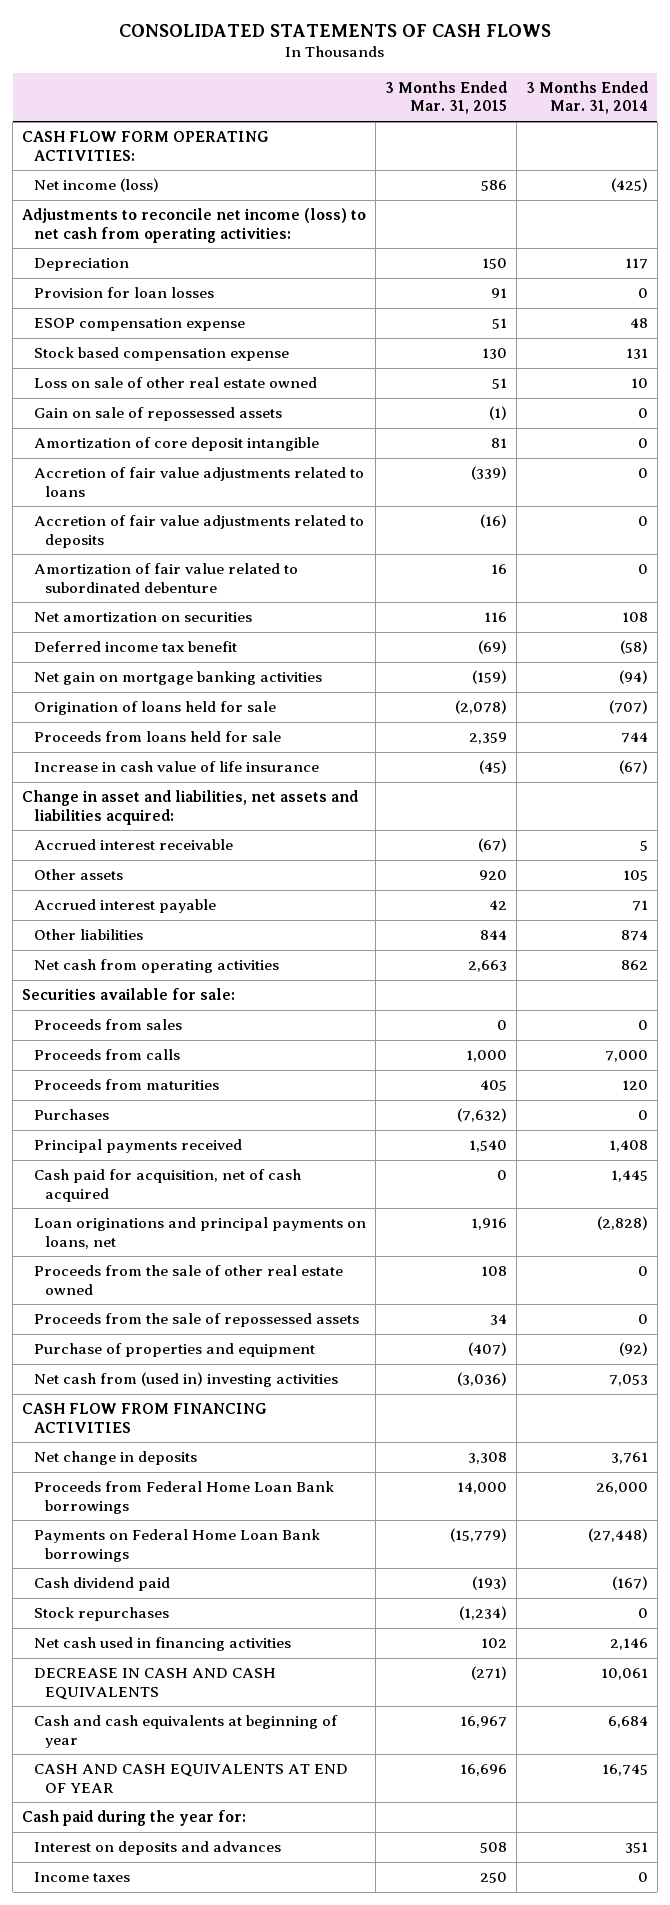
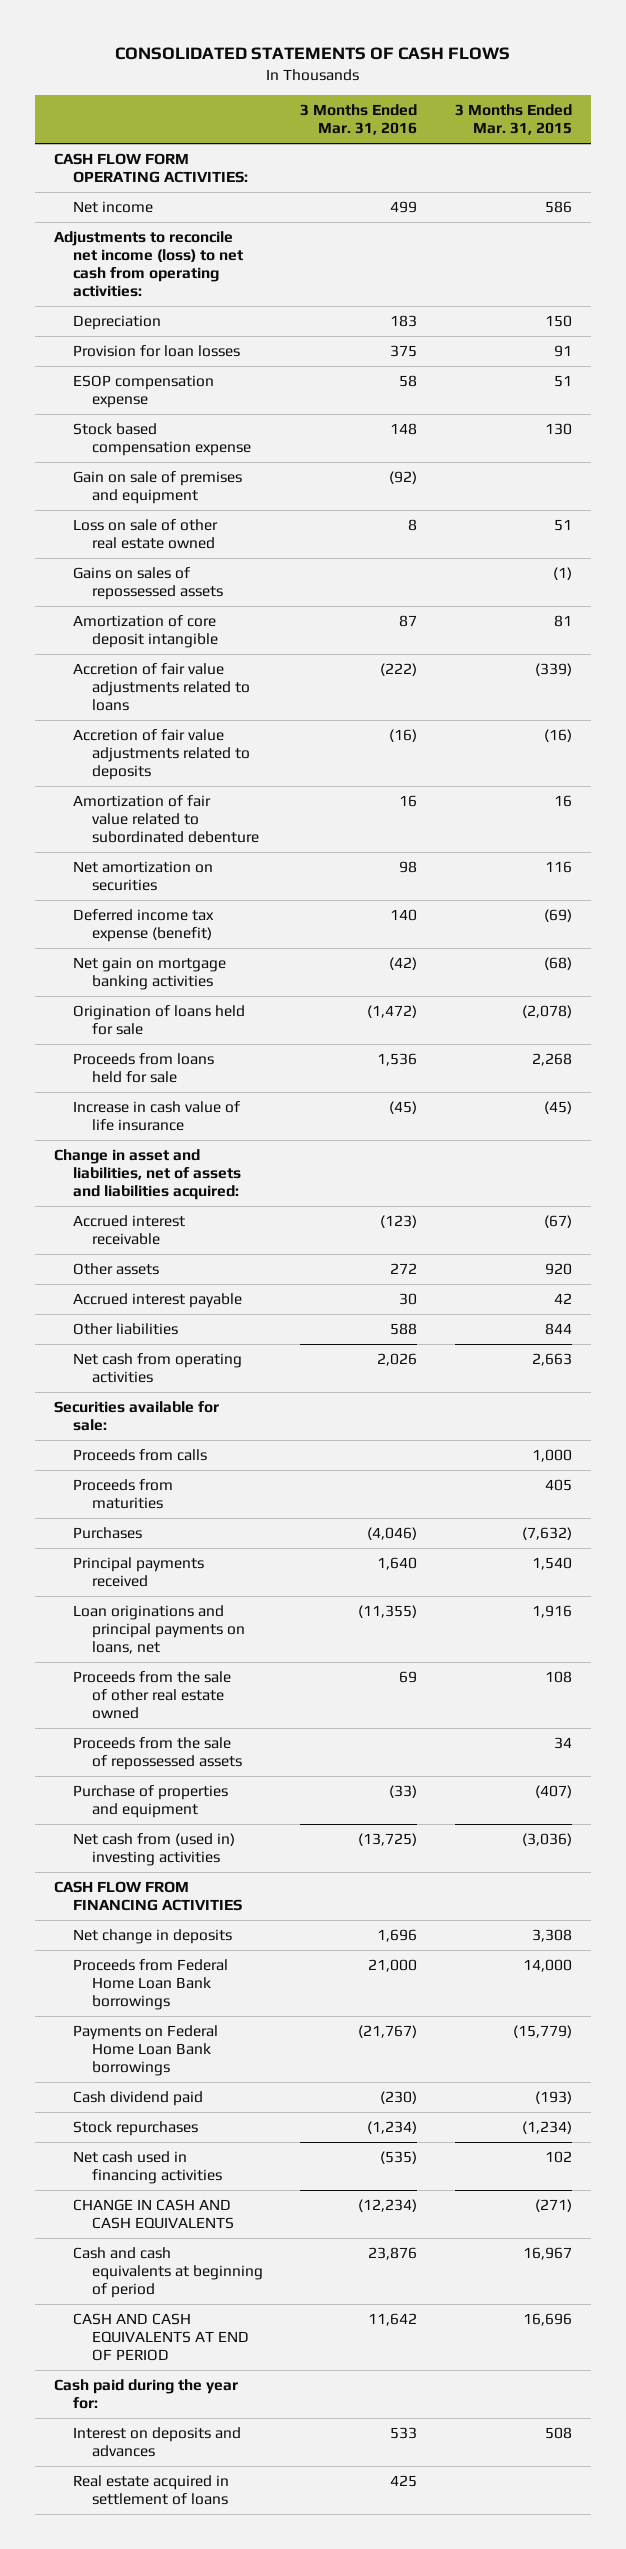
[525,81,648,115] 3 Months Ended Mar. 31, 2014 -> none
none -> [300,104,418,136] 3 Months Ended Mar. 31, 2016
[33,178,159,193] Net income (loss) -> [72,200,153,213] Net income
none -> [72,470,242,504] Gain on sale of premises and equipment
[33,407,282,422] Gain on sale of repossessed assets -> [72,566,223,600] Gains on sales of repossessed assets
[33,641,237,653] Deferred income tax benefit -> [72,908,214,942] Deferred income tax expense (benefit)
[471,670,507,685] (159) -> [543,956,572,970] (68)
[468,732,507,745] 2,359 -> [531,1052,572,1066] 2,268
[22,790,359,825] Change in asset and liabilities, net assets and liabilities acquired: -> [54,1148,241,1200] Change in asset and liabilities, net of assets and liabilities acquired:
[33,1019,182,1031] Proceeds from sales -> none
[33,1169,301,1202] Cash paid for acquisition, net of cash acquired -> none
[33,1668,276,1700] DECREASE IN CASH AND CASH EQUIVALENTS -> [72,2198,234,2229] CHANGE IN CASH AND CASH EQUIVALENTS
[33,1715,338,1748] Cash and cash equivalents at beginning of year -> [72,2246,263,2298] Cash and cash equivalents at beginning of period
[33,1764,348,1793] CASH AND CASH EQUIVALENTS AT END OF YEAR -> [72,2312,249,2361] CASH AND CASH EQUIVALENTS AT END OF PERIOD
[33,1872,130,1883] Income taxes -> none
none -> [72,2474,229,2505] Real estate acquired in settlement of loans

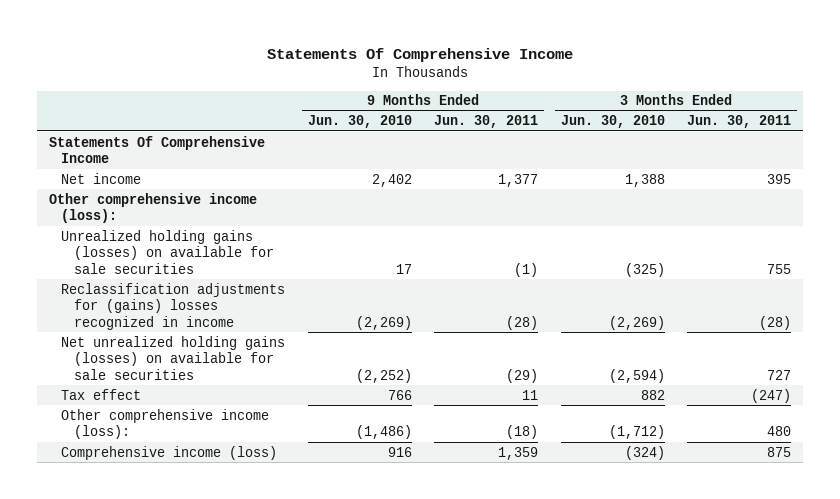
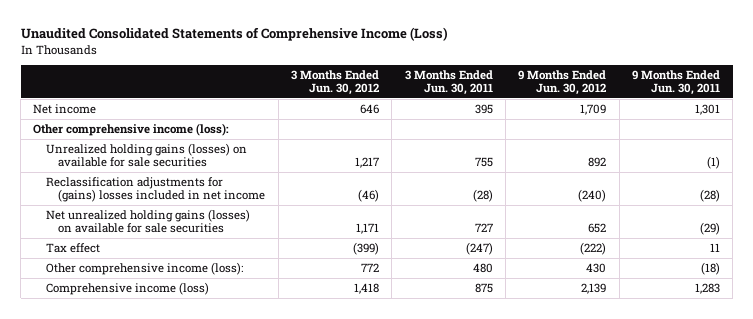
[266,47,573,62] Statements Of Comprehensive Income -> [20,27,448,42] Unaudited Consolidated Statements of Comprehensive Income (Loss)
[307,115,412,129] Jun. 30, 2010 -> none
[560,115,665,129] Jun. 30, 2010 -> none
none -> [290,69,379,95] 3 Months Ended Jun. 30, 2012
none -> [518,69,607,95] 9 Months Ended Jun. 30, 2012
[48,135,265,164] Statements Of Comprehensive Income -> none
[498,173,539,187] 1,377 -> [694,103,720,115] 1,301
[61,282,286,330] Reclassification adjustments for (gains) losses recognized in income -> [45,176,266,203] Reclassification adjustments for (gains) losses included in net income
[498,446,539,460] 1,359 -> [694,282,720,294] 1,283

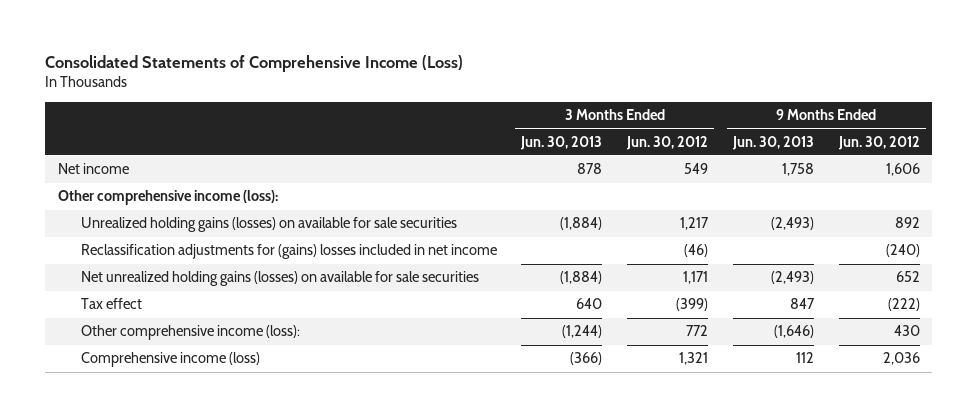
[20,27,448,42] Unaudited Consolidated Statements of Comprehensive Income (Loss) -> [45,54,464,72] Consolidated Statements of Comprehensive Income (Loss)
[404,69,493,95] 3 Months Ended Jun. 30, 2011 -> none
[631,69,720,95] 9 Months Ended Jun. 30, 2011 -> none
none -> [520,135,603,150] Jun. 30, 2013
none -> [731,135,814,150] Jun. 30, 2013
[359,103,379,114] 646 -> [684,163,709,175] 549
[580,103,607,115] 1,709 -> [885,163,920,177] 1,606
[353,282,379,294] 1,418 -> [679,352,709,366] 1,321
[581,282,607,294] 2,139 -> [882,352,920,366] 2,036

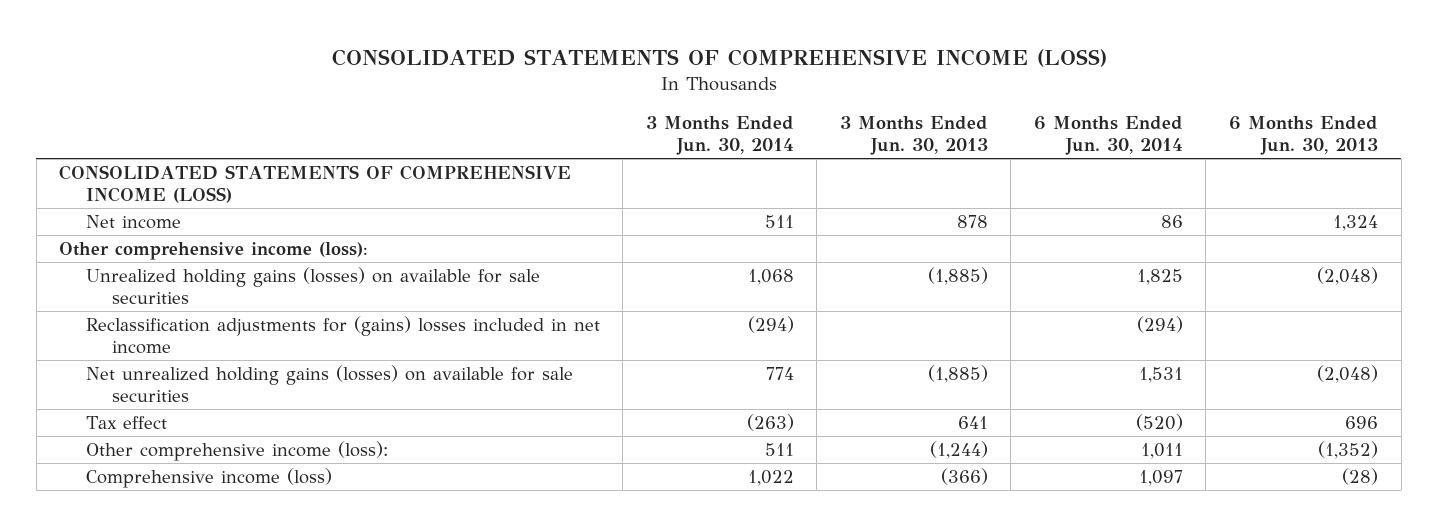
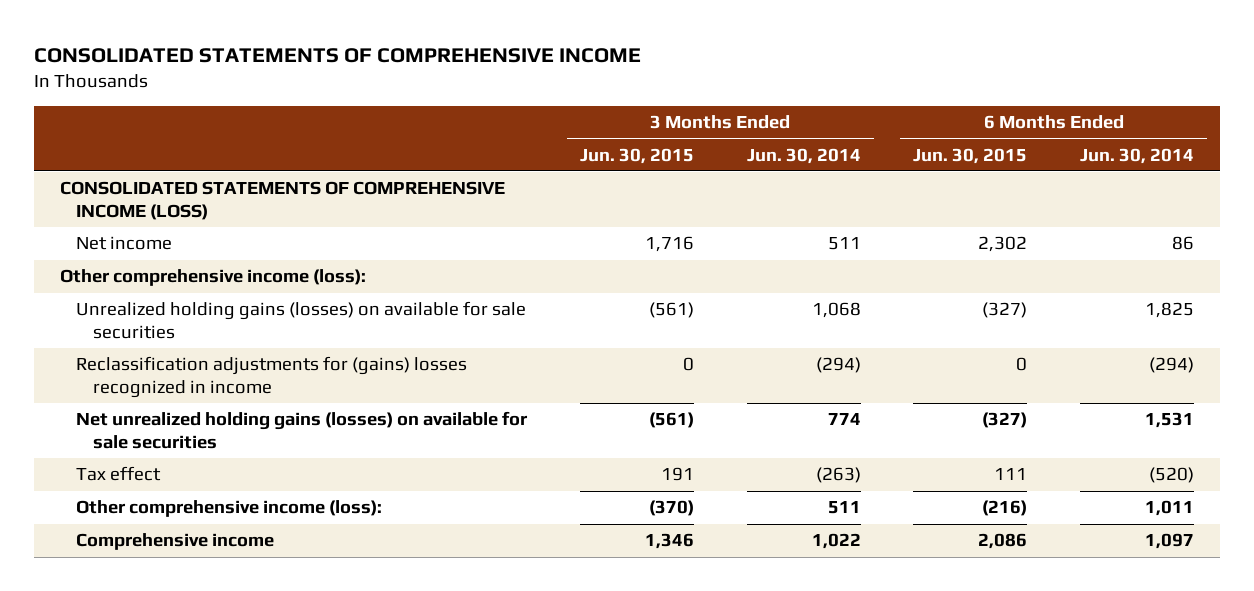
[331,49,1107,68] CONSOLIDATED STATEMENTS OF COMPREHENSIVE INCOME (LOSS) -> [33,48,641,64] CONSOLIDATED STATEMENTS OF COMPREHENSIVE INCOME
[839,116,988,156] 3 Months Ended Jun. 30, 2013 -> none
[1229,116,1379,156] 6 Months Ended Jun. 30, 2013 -> none
none -> [579,147,694,164] Jun. 30, 2015
none -> [913,147,1028,164] Jun. 30, 2015
[85,316,600,355] Reclassification adjustments for (gains) losses included in net income -> [76,356,468,399] Reclassification adjustments for (gains) losses recognized in income
[85,468,332,489] Comprehensive income (loss) -> [76,533,275,551] Comprehensive income

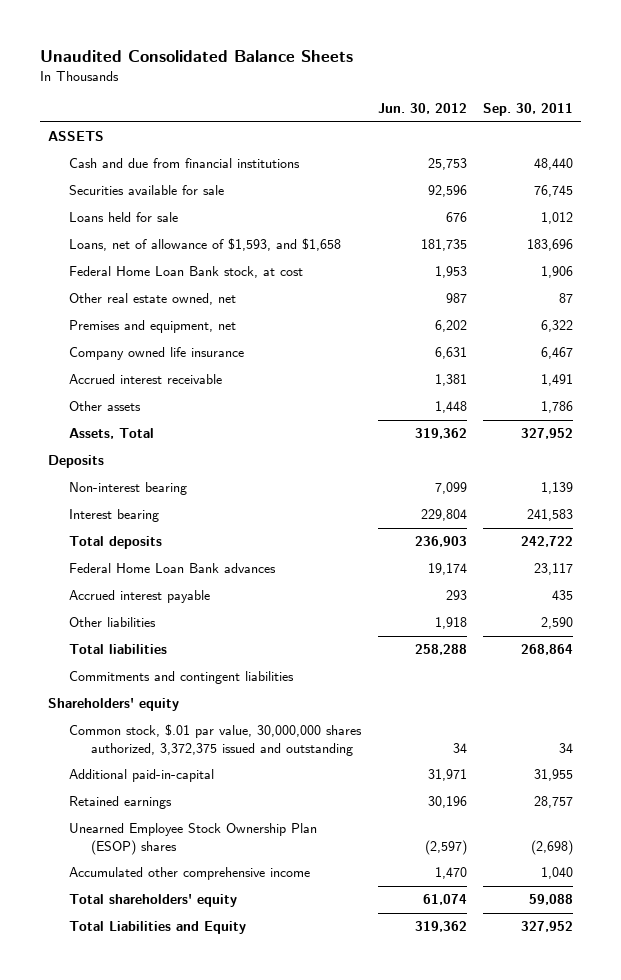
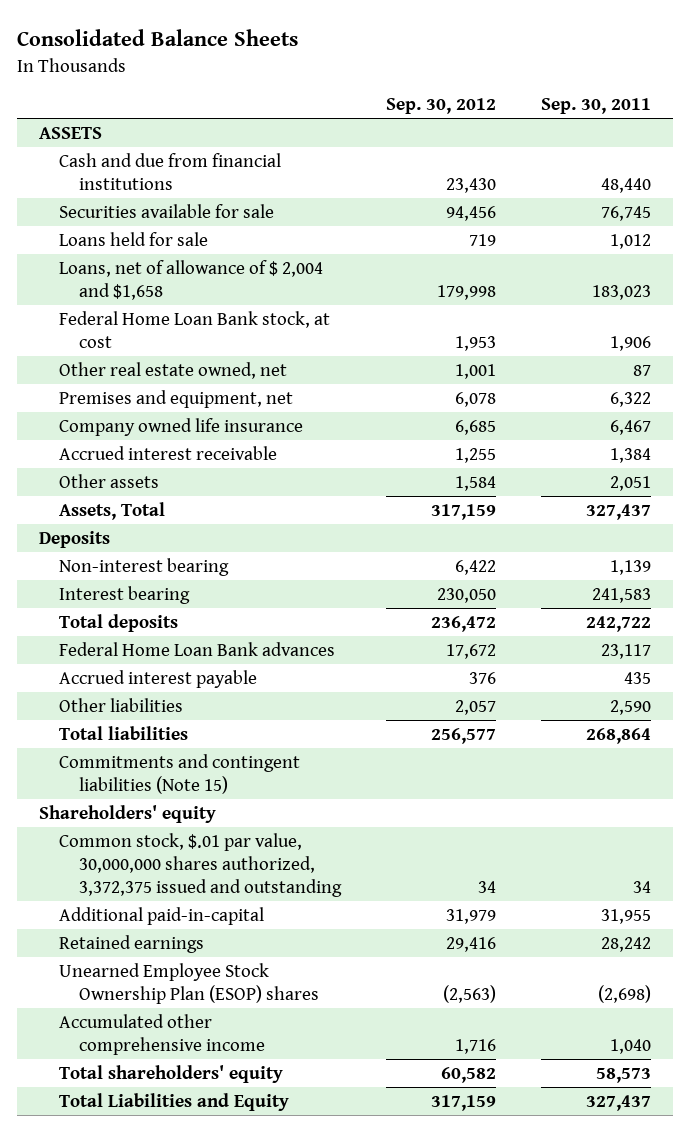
[39,49,353,62] Unaudited Consolidated Balance Sheets -> [16,29,298,47] Consolidated Balance Sheets
[377,103,467,115] Jun. 30, 2012 -> none
none -> [385,98,496,115] Sep. 30, 2012
[69,238,342,252] Loans, net of allowance of $1,593, and $1,658 -> [59,259,324,300] Loans, net of allowance of $ 2,004 and $1,658
[527,239,574,252] 183,696 -> [591,284,651,300] 183,023
[541,374,574,387] 1,491 -> [609,447,651,463] 1,384
[541,401,574,414] 1,786 -> [609,475,651,491] 2,051
[521,428,574,440] 327,952 -> [585,503,651,520] 327,437
[69,671,295,685] Commitments and contingent liabilities -> [59,753,301,794] Commitments and contingent liabilities (Note 15)
[534,796,574,809] 28,757 -> [600,936,651,952] 28,242
[529,894,574,906] 59,088 -> [595,1067,651,1083] 58,573
[521,921,574,933] 327,952 -> [585,1094,651,1111] 327,437

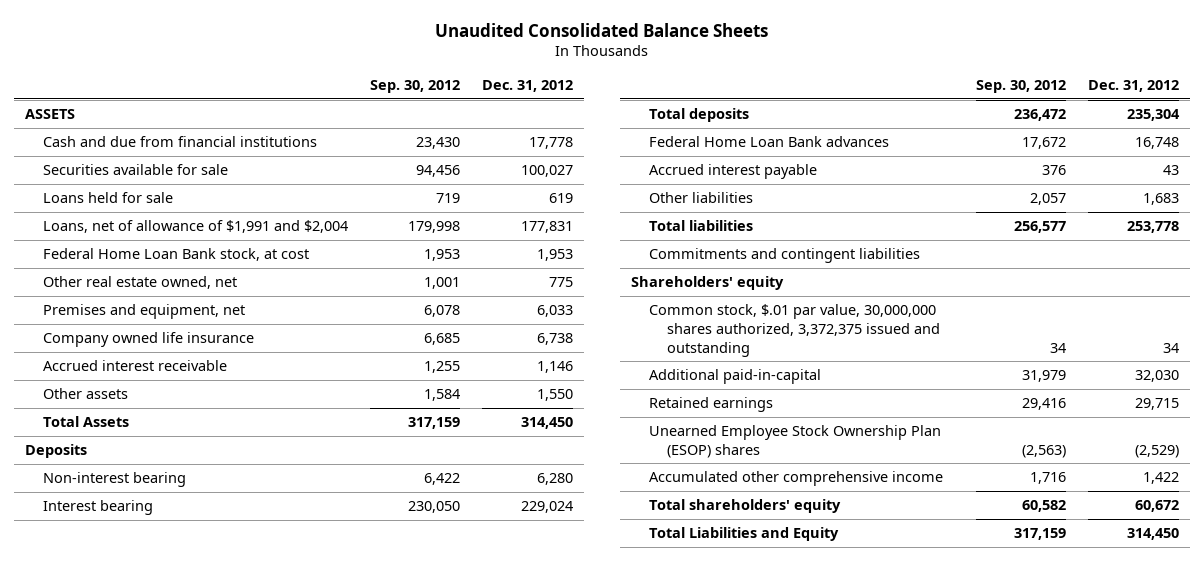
[16,29,298,47] Consolidated Balance Sheets -> [435,22,769,37] Unaudited Consolidated Balance Sheets
[540,98,651,115] Sep. 30, 2011 -> none
none -> [481,80,573,93] Dec. 31, 2012
[59,259,324,300] Loans, net of allowance of $ 2,004 and $1,658 -> [42,220,348,234] Loans, net of allowance of $1,991 and $2,004
[59,501,166,520] Assets, Total -> [42,416,129,428] Total Assets
[59,753,301,794] Commitments and contingent liabilities (Note 15) -> [649,248,921,264] Commitments and contingent liabilities

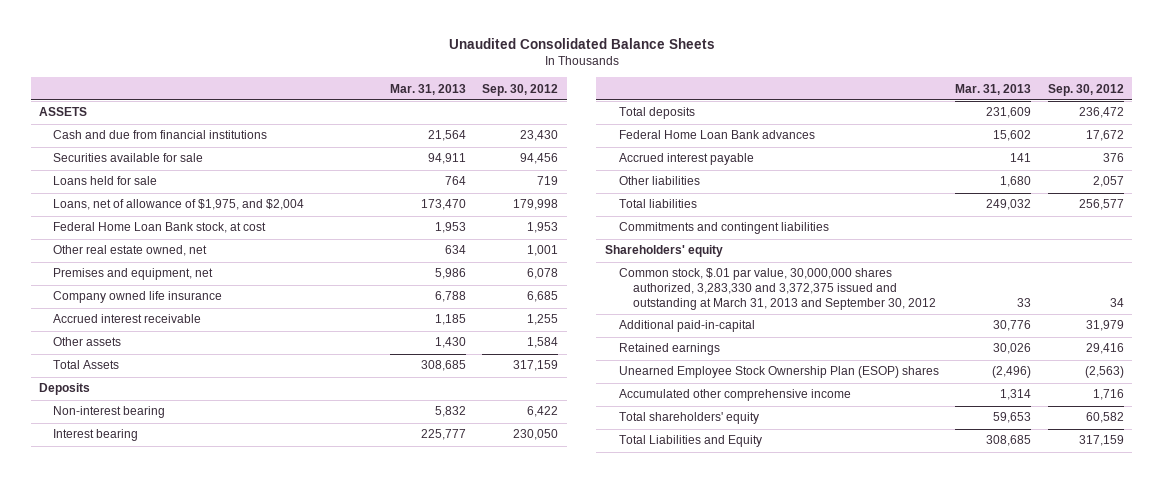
[481,80,573,93] Dec. 31, 2012 -> none
none -> [389,83,466,95] Mar. 31, 2013
[42,220,348,234] Loans, net of allowance of $1,991 and $2,004 -> [53,199,305,211] Loans, net of allowance of $1,975, and $2,004
[649,304,941,357] Common stock, $.01 par value, 30,000,000 shares authorized, 3,372,375 issued and outstanding -> [618,268,936,311] Common stock, $.01 par value, 30,000,000 shares authorized, 3,283,330 and 3,372,375 issued and outstanding at March 31, 2013 and September 30, 2012

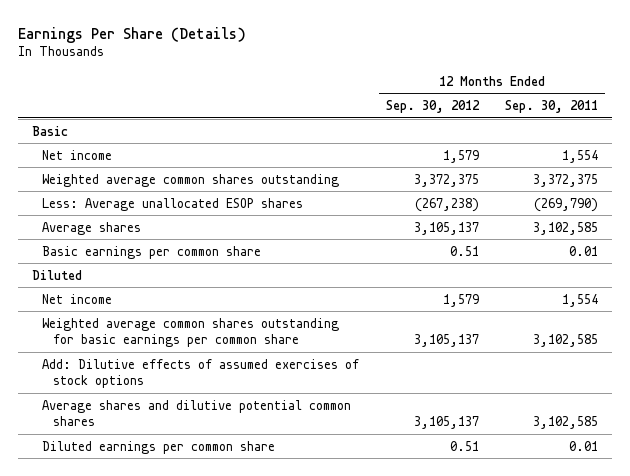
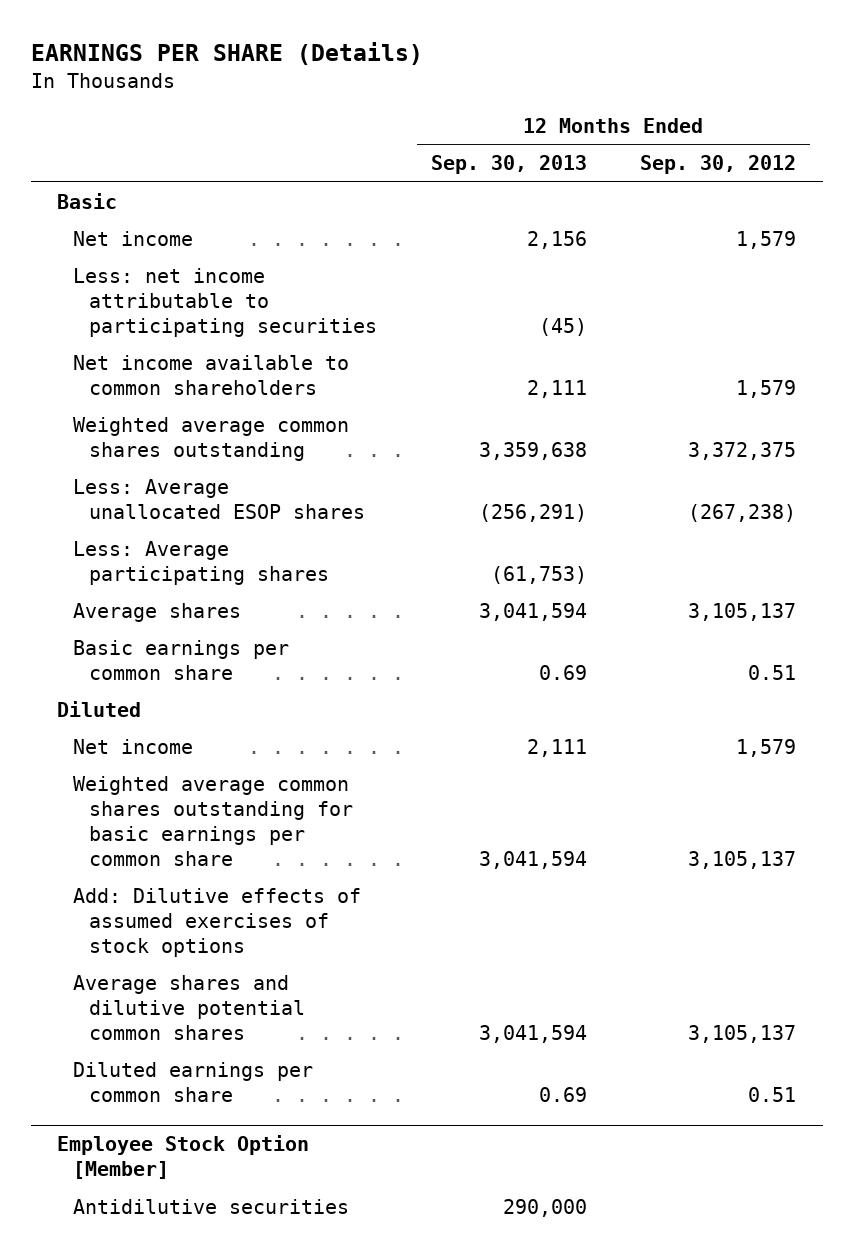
[18,26,247,43] Earnings Per Share (Details) -> [30,42,423,66] EARNINGS PER SHARE (Details)
[505,100,599,114] Sep. 30, 2011 -> none
none -> [430,155,587,175] Sep. 30, 2013
none -> [73,267,378,337] Less: net income attributable to participating securities
none -> [73,354,350,395] Net income available to common shareholders
none -> [73,540,330,585] Less: Average participating shares
none -> [57,1135,310,1180] Employee Stock Option [Member]
none -> [73,1198,350,1214] Antidilutive securities

